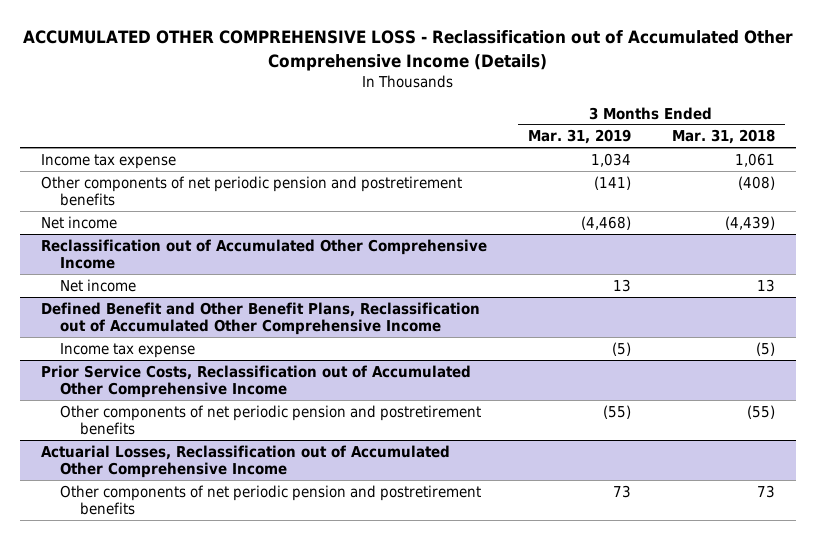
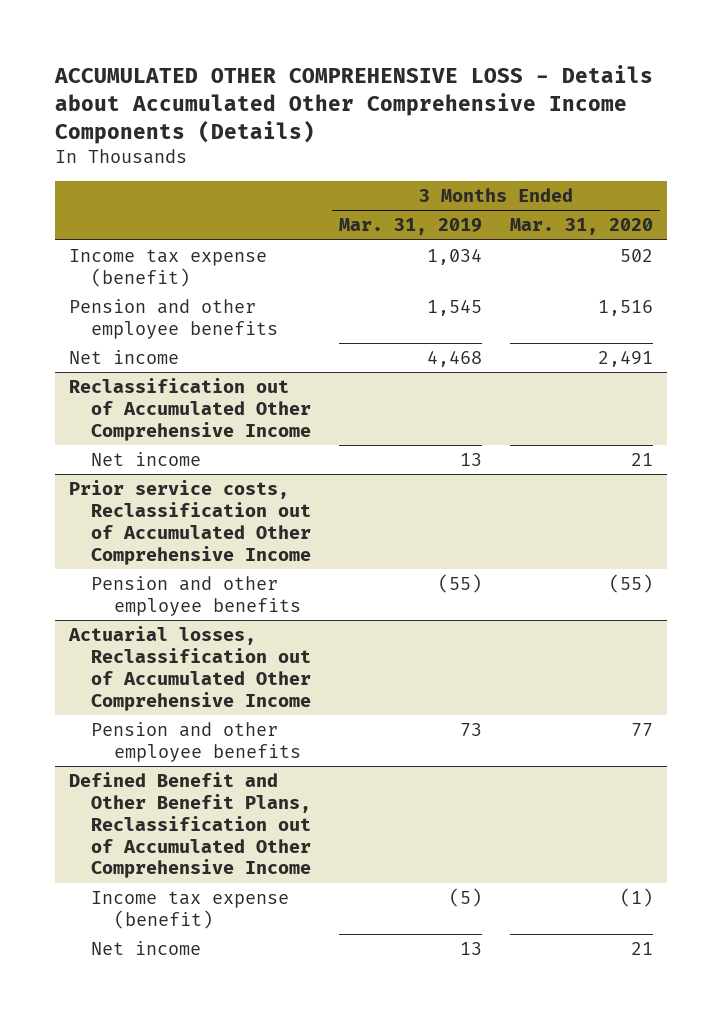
[22,30,793,71] ACCUMULATED OTHER COMPREHENSIVE LOSS - Reclassification out of Accumulated Other Comprehensive Income (Details) -> [54,65,654,144] ACCUMULATED OTHER COMPREHENSIVE LOSS - Details about Accumulated Other Comprehensive Income Components (Details)
[671,129,775,145] Mar. 31, 2018 -> none
none -> [510,218,654,236] Mar. 31, 2020
[40,175,462,207] Other components of net periodic pension and postretirement benefits -> none
[40,153,176,169] Income tax expense -> [69,248,268,287] Income tax expense (benefit)
none -> [69,298,279,339] Pension and other employee benefits
[580,215,631,230] (4,468) -> [427,350,483,367] 4,468
none -> [69,479,312,565] Prior service costs, Reclassification out of Accumulated Other Comprehensive Income
none -> [91,575,301,616] Pension and other employee benefits
none -> [68,625,312,711] Actuarial losses, Reclassification out of Accumulated Other Comprehensive Income
none -> [91,721,301,762] Pension and other employee benefits
[40,364,471,399] Prior Service Costs, Reclassification out of Accumulated Other Comprehensive Income -> none
[60,404,482,436] Other components of net periodic pension and postretirement benefits -> none
[40,444,450,479] Actuarial Losses, Reclassification out of Accumulated Other Comprehensive Income -> none
[60,484,482,516] Other components of net periodic pension and postretirement benefits -> none
[60,342,196,358] Income tax expense -> [91,890,290,929] Income tax expense (benefit)
none -> [91,940,202,955] Net income

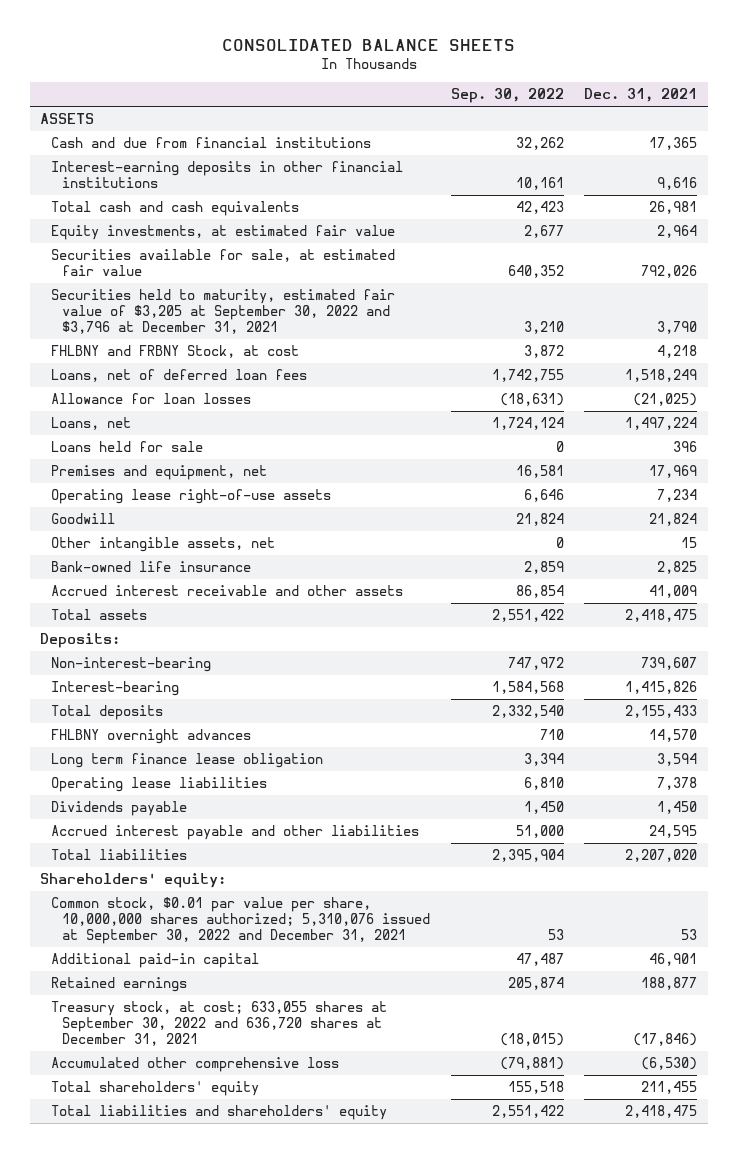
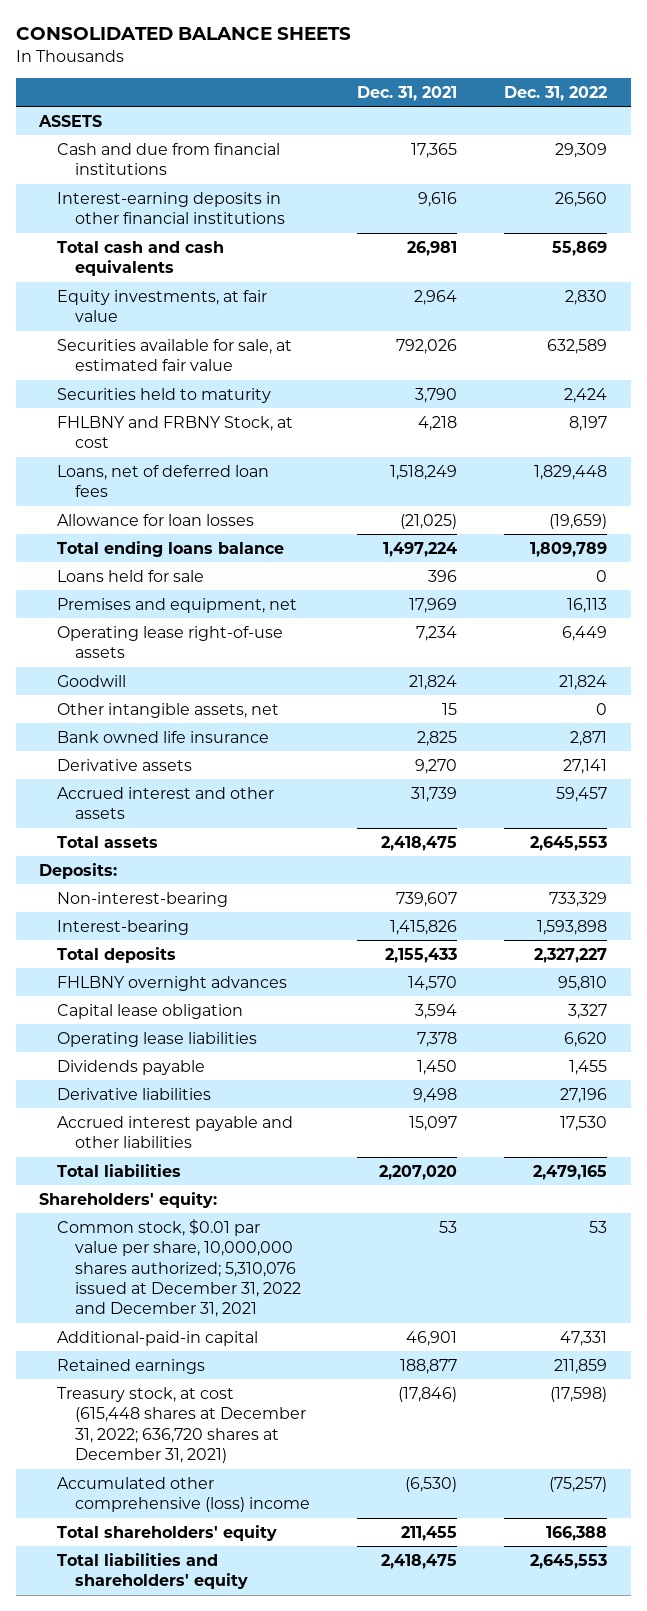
[450,88,564,104] Sep. 30, 2022 -> none
none -> [504,85,608,101] Dec. 31, 2022
[50,225,395,241] Equity investments, at estimated fair value -> [56,289,267,323] Equity investments, at fair value
[50,289,395,335] Securities held to maturity, estimated fair value of $3,205 at September 30, 2022 and $3,796 at December 31, 2021 -> [56,387,271,403] Securities held to maturity
[50,417,131,431] Loans, net -> [56,540,284,557] Total ending loans balance
[50,561,251,573] Bank-owned life insurance -> [56,730,269,743] Bank owned life insurance
none -> [56,758,192,771] Derivative assets
[50,585,403,597] Accrued interest receivable and other assets -> [56,786,274,820] Accrued interest and other assets
[649,585,698,599] 41,009 -> [410,786,457,802] 31,739
[50,753,323,769] Long term finance lease obligation -> [56,1003,243,1019] Capital lease obligation
none -> [56,1087,211,1100] Derivative liabilities
[649,825,698,839] 24,595 -> [408,1115,457,1131] 15,097
[50,897,430,945] Common stock, $0.01 par value per share, 10,000,000 shares authorized; 5,310,076 issued at September 30, 2022 and December 31, 2021 -> [56,1218,301,1318] Common stock, $0.01 par value per share, 10,000,000 shares authorized; 5,310,076 issued at December 31, 2022 and December 31, 2021
[50,953,259,969] Additional paid-in capital -> [56,1330,258,1346] Additional-paid-in capital
[50,1001,387,1047] Treasury stock, at cost; 633,055 shares at September 30, 2022 and 636,720 shares at December 31, 2021 -> [56,1386,306,1463] Treasury stock, at cost (615,448 shares at December 31, 2022; 636,720 shares at December 31, 2021)
[50,1057,339,1073] Accumulated other comprehensive loss -> [56,1476,310,1513] Accumulated other comprehensive (loss) income

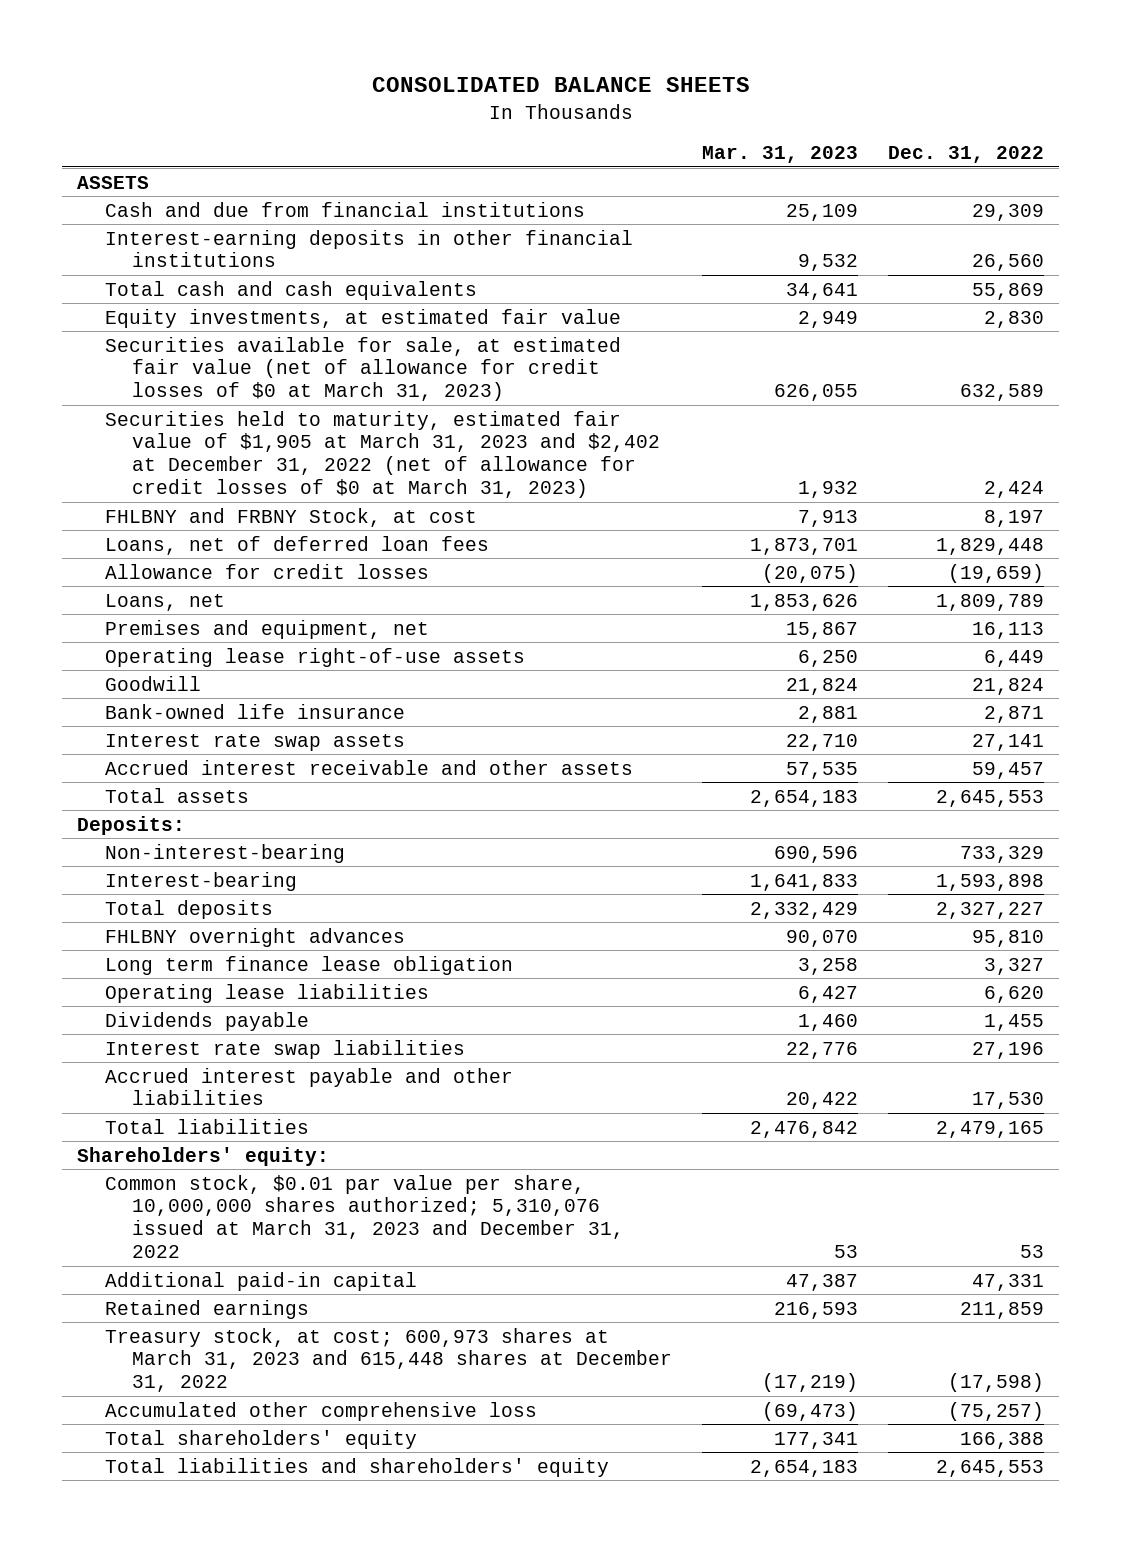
[356,85,457,101] Dec. 31, 2021 -> none
none -> [702,146,859,164] Mar. 31, 2023
[56,289,267,323] Equity investments, at fair value -> [104,308,621,328] Equity investments, at estimated fair value
[56,338,292,372] Securities available for sale, at estimated fair value -> [104,336,621,402] Securities available for sale, at estimated fair value (net of allowance for credit losses of $0 at March 31, 2023)
[56,387,271,403] Securities held to maturity -> [104,410,661,499] Securities held to maturity, estimated fair value of $1,905 at March 31, 2023 and $2,402 at December 31, 2022 (net of allowance for credit losses of $0 at March 31, 2023)
[56,569,204,582] Loans held for sale -> none
[56,513,254,526] Allowance for loan losses -> [104,563,429,579] Allowance for credit losses
[56,540,284,557] Total ending loans balance -> [104,593,225,611] Loans, net
[56,702,279,718] Other intangible assets, net -> none
[56,730,269,743] Bank owned life insurance -> [104,703,405,719] Bank-owned life insurance
[56,758,192,771] Derivative assets -> [104,733,405,751] Interest rate swap assets
[56,786,274,820] Accrued interest and other assets -> [104,759,633,775] Accrued interest receivable and other assets
[56,1003,243,1019] Capital lease obligation -> [104,955,513,975] Long term finance lease obligation
[56,1087,211,1100] Derivative liabilities -> [104,1039,465,1059] Interest rate swap liabilities
[56,1218,301,1318] Common stock, $0.01 par value per share, 10,000,000 shares authorized; 5,310,076 issued at December 31, 2022 and December 31, 2021 -> [104,1174,625,1259] Common stock, $0.01 par value per share, 10,000,000 shares authorized; 5,310,076 issued at March 31, 2023 and December 31, 2022
[56,1330,258,1346] Additional-paid-in capital -> [104,1271,417,1291] Additional paid-in capital
[56,1386,306,1463] Treasury stock, at cost (615,448 shares at December 31, 2022; 636,720 shares at December 31, 2021) -> [104,1327,673,1393] Treasury stock, at cost; 600,973 shares at March 31, 2023 and 615,448 shares at December 31, 2022
[56,1476,310,1513] Accumulated other comprehensive (loss) income -> [104,1401,537,1421] Accumulated other comprehensive loss

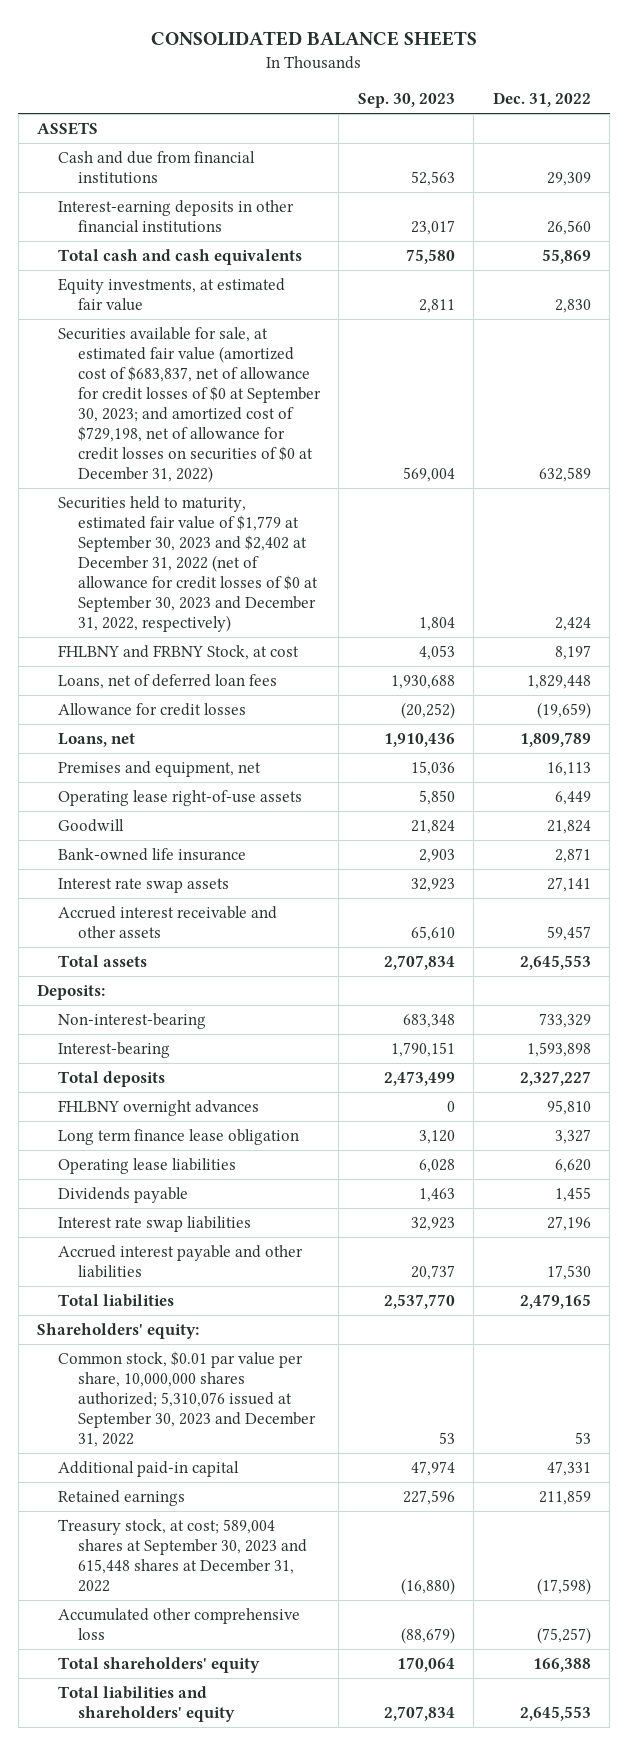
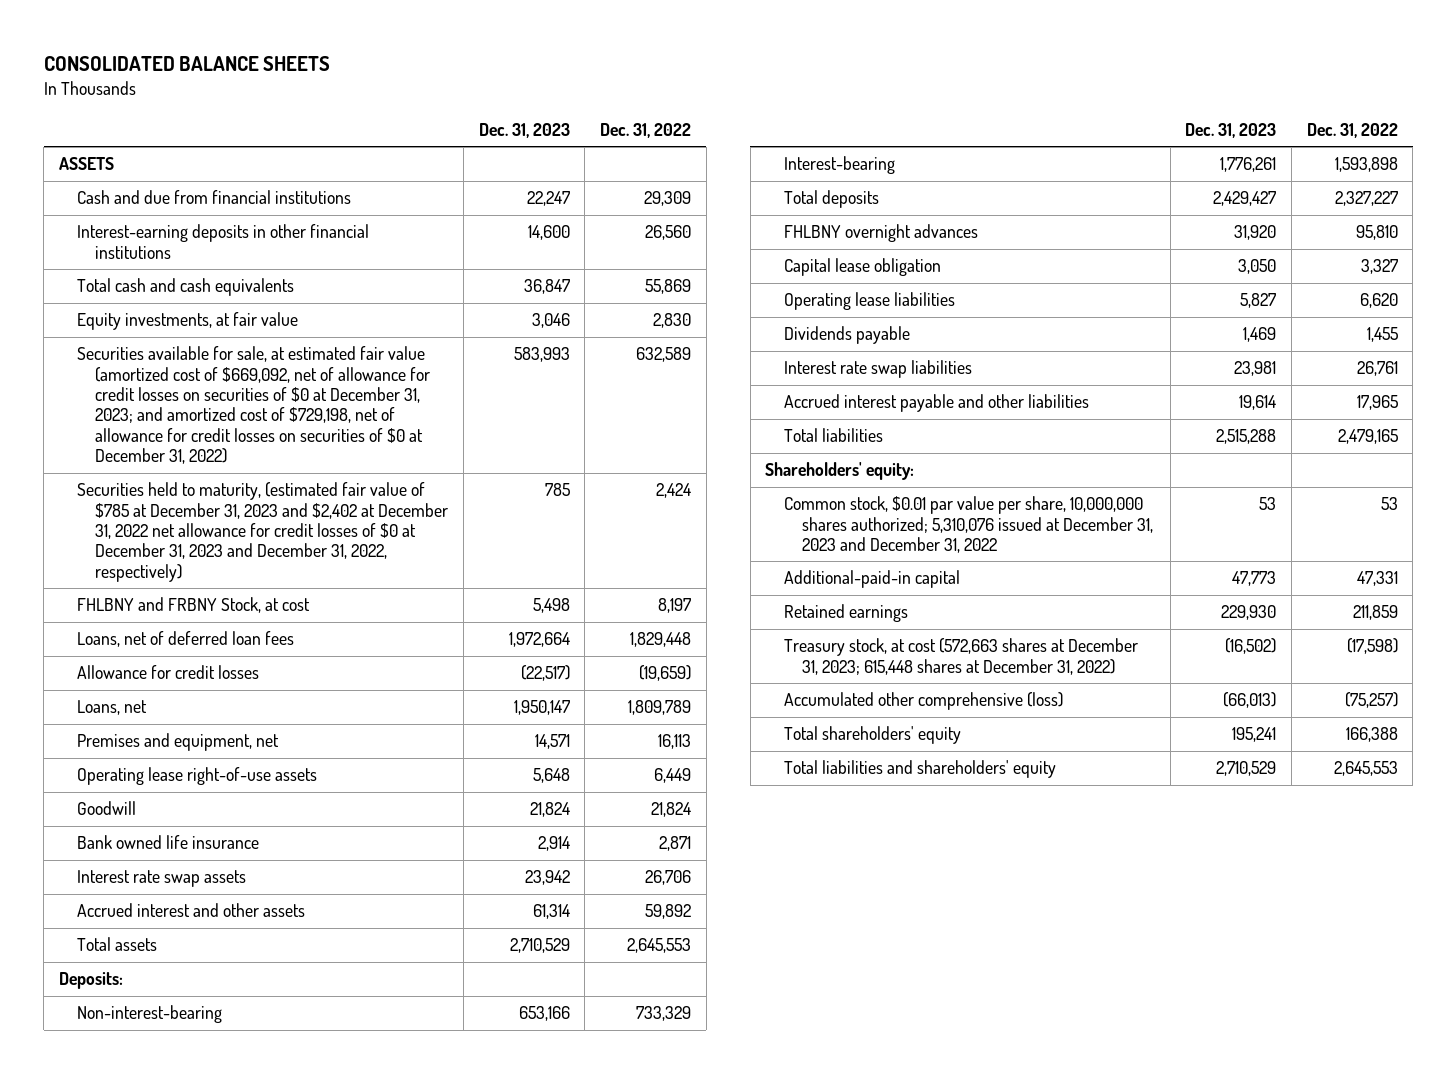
[357,93,455,109] Sep. 30, 2023 -> none
none -> [478,122,570,138] Dec. 31, 2023
[57,277,285,311] Equity investments, at estimated fair value -> [76,312,298,331] Equity investments, at fair value
[57,326,321,483] Securities available for sale, at estimated fair value (amortized cost of $683,837, net of allowance for credit losses of $0 at September 30, 2023; and amortized cost of $729,198, net of allowance for credit losses on securities of $0 at December 31, 2022) -> [76,346,431,465] Securities available for sale, at estimated fair value (amortized cost of $669,092, net of allowance for credit losses on securities of $0 at December 31, 2023; and amortized cost of $729,198, net of allowance for credit losses on securities of $0 at December 31, 2022)
[57,495,318,632] Securities held to maturity, estimated fair value of $1,779 at September 30, 2023 and $2,402 at December 31, 2022 (net of allowance for credit losses of $0 at September 30, 2023 and December 31, 2022, respectively) -> [76,482,449,582] Securities held to maturity, (estimated fair value of $785 at December 31, 2023 and $2,402 at December 31, 2022 net allowance for credit losses of $0 at December 31, 2023 and December 31, 2022, respectively)
[57,847,246,861] Bank-owned life insurance -> [76,835,259,850] Bank owned life insurance
[546,876,591,892] 27,141 -> [644,870,691,886] 26,706
[57,905,277,938] Accrued interest receivable and other assets -> [76,903,305,918] Accrued interest and other assets
[546,925,591,941] 59,457 -> [644,904,691,920] 59,892
[57,1128,299,1145] Long term finance lease obligation -> [783,258,941,277] Capital lease obligation
[546,1215,591,1231] 27,196 -> [1356,361,1398,377] 26,761
[546,1264,591,1280] 17,530 -> [1356,395,1398,411] 17,965
[57,1350,316,1447] Common stock, $0.01 par value per share, 10,000,000 shares authorized; 5,310,076 issued at September 30, 2023 and December 31, 2022 -> [783,496,1153,554] Common stock, $0.01 par value per share, 10,000,000 shares authorized; 5,310,076 issued at December 31, 2023 and December 31, 2022
[57,1460,239,1477] Additional paid-in capital -> [783,570,960,589] Additional-paid-in capital
[57,1518,307,1592] Treasury stock, at cost; 589,004 shares at September 30, 2023 and 615,448 shares at December 31, 2022 -> [783,638,1138,675] Treasury stock, at cost (572,663 shares at December 31, 2023; 615,448 shares at December 31, 2022)
[57,1607,300,1640] Accumulated other comprehensive loss -> [783,692,1063,711] Accumulated other comprehensive (loss)

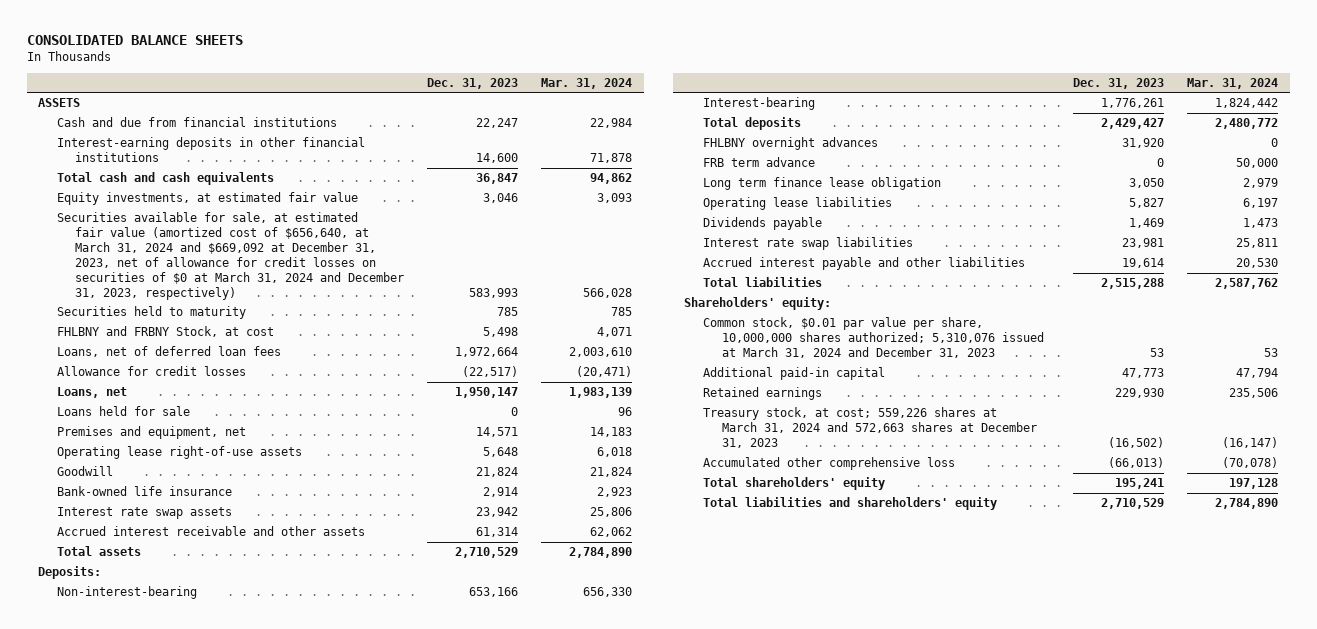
[599,122,691,138] Dec. 31, 2022 -> none
none -> [541,77,633,89] Mar. 31, 2024
[76,312,298,331] Equity investments, at fair value -> [56,192,358,206] Equity investments, at estimated fair value
[76,346,431,465] Securities available for sale, at estimated fair value (amortized cost of $669,092, net of allowance for credit losses on securities of $0 at December 31, 2023; and amortized cost of $729,198, net of allowance for credit losses on securities of $0 at December 31, 2022) -> [56,212,405,300] Securities available for sale, at estimated fair value (amortized cost of $656,640, at March 31, 2024 and $669,092 at December 31, 2023, net of allowance for credit losses on securities of $0 at March 31, 2024 and December 31, 2023, respectively)
[76,482,449,582] Securities held to maturity, (estimated fair value of $785 at December 31, 2023 and $2,402 at December 31, 2022 net allowance for credit losses of $0 at December 31, 2023 and December 31, 2022, respectively) -> [56,306,246,320] Securities held to maturity
none -> [56,406,190,417] Loans held for sale
[76,835,259,850] Bank owned life insurance -> [56,486,232,497] Bank-owned life insurance
[76,903,305,918] Accrued interest and other assets -> [56,526,365,537] Accrued interest receivable and other assets
none -> [702,157,815,168] FRB term advance
[783,258,941,277] Capital lease obligation -> [702,177,941,191] Long term finance lease obligation
[783,496,1153,554] Common stock, $0.01 par value per share, 10,000,000 shares authorized; 5,310,076 issued at December 31, 2023 and December 31, 2022 -> [702,317,1044,359] Common stock, $0.01 par value per share, 10,000,000 shares authorized; 5,310,076 issued at March 31, 2024 and December 31, 2023
[783,570,960,589] Additional-paid-in capital -> [702,367,885,381] Additional paid-in capital
[783,638,1138,675] Treasury stock, at cost (572,663 shares at December 31, 2023; 615,448 shares at December 31, 2022) -> [702,407,1037,449] Treasury stock, at cost; 559,226 shares at March 31, 2024 and 572,663 shares at December 31, 2023
[783,692,1063,711] Accumulated other comprehensive (loss) -> [702,457,955,471] Accumulated other comprehensive loss

